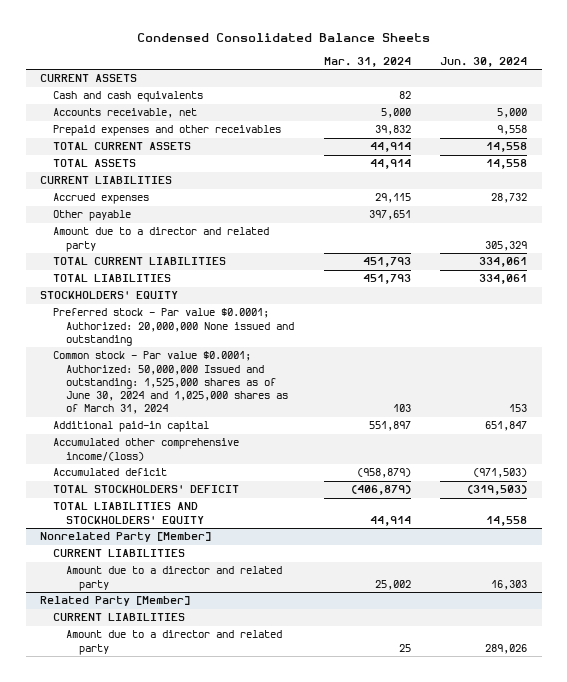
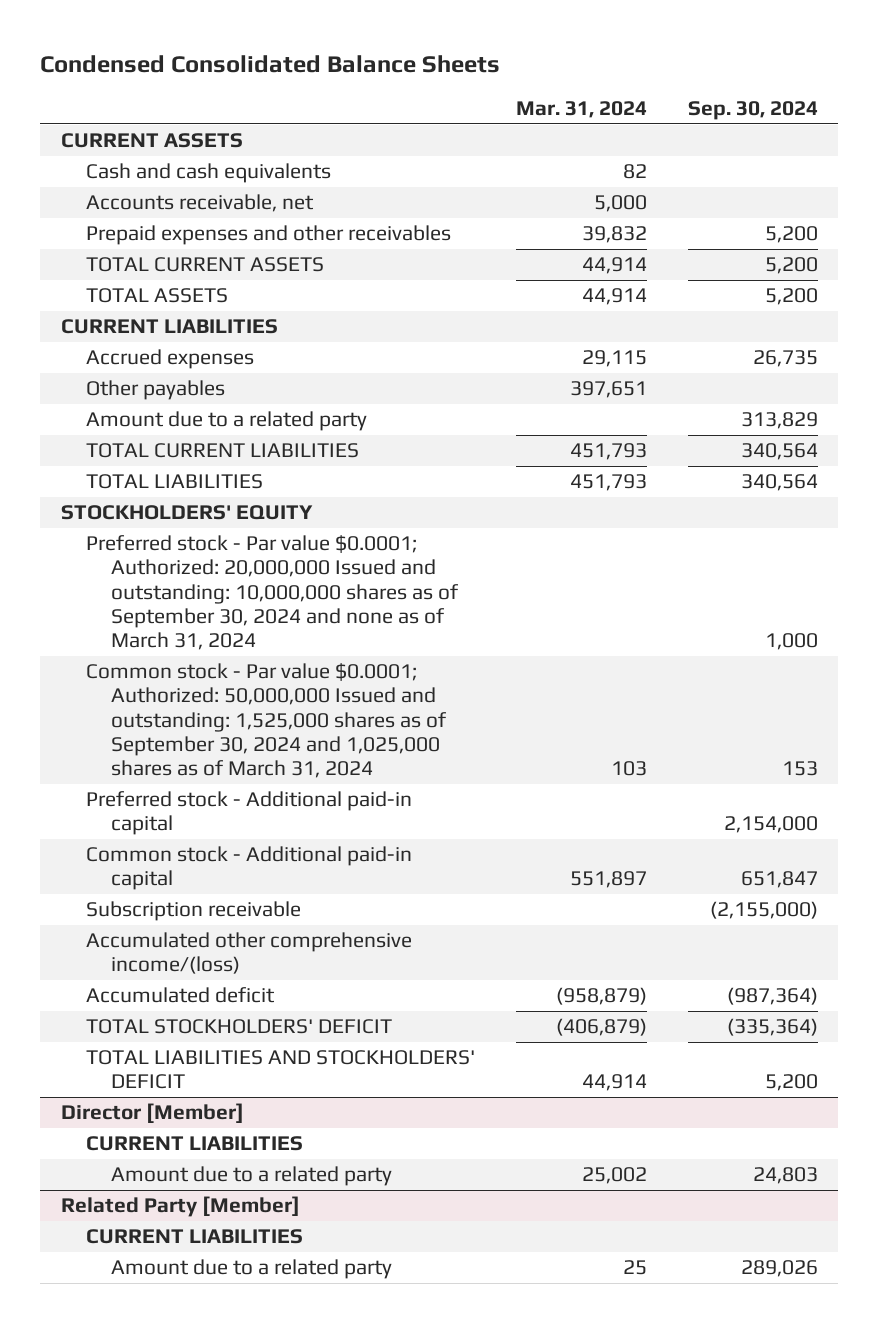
[440,56,528,67] Jun. 30, 2024 -> none
none -> [687,101,818,121] Sep. 30, 2024
[53,210,132,222] Other payable -> [85,380,225,401] Other payables
[53,227,270,252] Amount due to a director and related party -> [85,411,367,432] Amount due to a related party
[53,308,295,346] Preferred stock - Par value $0.0001; Authorized: 20,000,000 None issued and outstanding -> [85,535,460,651] Preferred stock - Par value $0.0001; Authorized: 20,000,000 Issued and outstanding: 10,000,000 shares as of September 30, 2024 and none as of March 31, 2024
[53,351,289,415] Common stock - Par value $0.0001; Authorized: 50,000,000 Issued and outstanding: 1,525,000 shares as of June 30, 2024 and 1,025,000 shares as of March 31, 2024 -> [85,663,448,779] Common stock - Par value $0.0001; Authorized: 50,000,000 Issued and outstanding: 1,525,000 shares as of September 30, 2024 and 1,025,000 shares as of March 31, 2024
none -> [85,791,412,836] Preferred stock - Additional paid-in capital
[53,421,210,433] Additional paid-in capital -> [85,846,412,891] Common stock - Additional paid-in capital
none -> [85,901,301,922] Subscription receivable
[40,532,212,543] Nonrelated Party [Member] -> none
[53,502,205,524] TOTAL LIABILITIES AND STOCKHOLDERS' EQUITY -> [85,1050,475,1090] TOTAL LIABILITIES AND STOCKHOLDERS' DEFICIT
none -> [60,1103,244,1124] Director [Member]
[66,566,283,591] Amount due to a director and related party -> [111,1166,393,1187] Amount due to a related party
[66,630,283,655] Amount due to a director and related party -> [111,1259,393,1280] Amount due to a related party

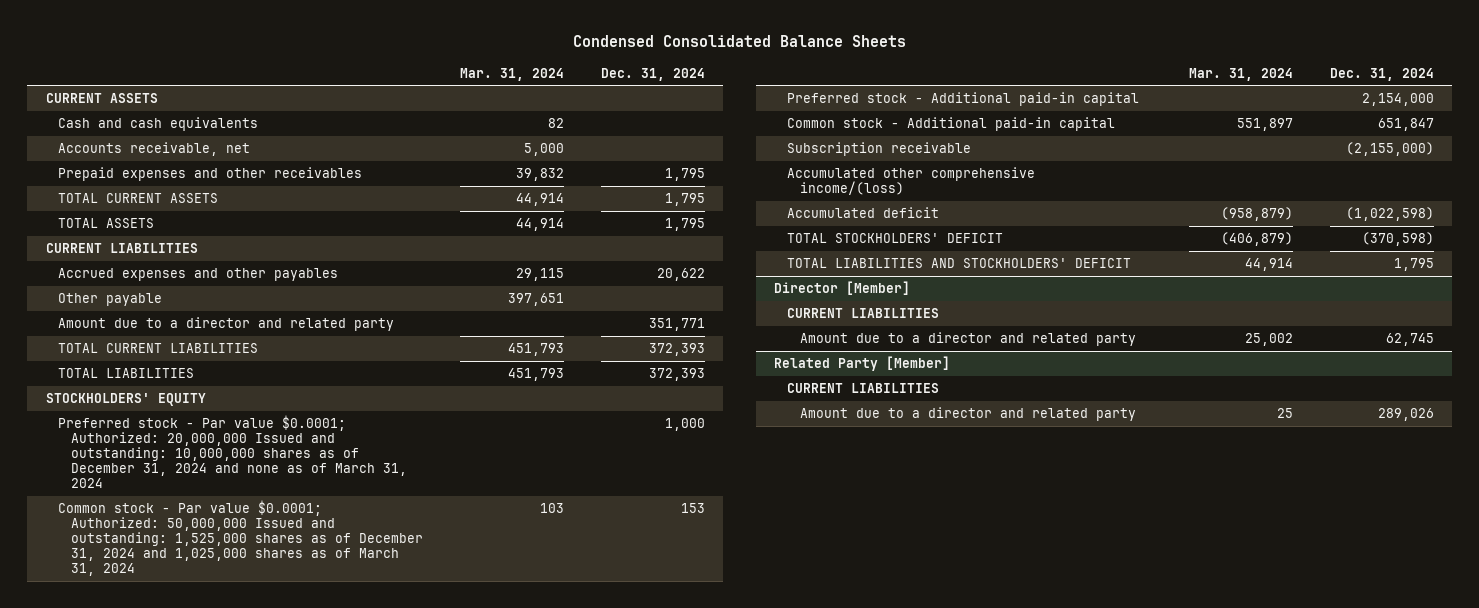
[687,101,818,121] Sep. 30, 2024 -> none
none -> [600,67,705,81] Dec. 31, 2024
[85,349,254,370] Accrued expenses -> [58,268,339,282] Accrued expenses and other payables
[85,380,225,401] Other payables -> [58,293,163,307] Other payable
[85,411,367,432] Amount due to a related party -> [58,317,395,332] Amount due to a director and related party
[85,535,460,651] Preferred stock - Par value $0.0001; Authorized: 20,000,000 Issued and outstanding: 10,000,000 shares as of September 30, 2024 and none as of March 31, 2024 -> [58,415,408,489] Preferred stock - Par value $0.0001; Authorized: 20,000,000 Issued and outstanding: 10,000,000 shares as of December 31, 2024 and none as of March 31, 2024
[85,663,448,779] Common stock - Par value $0.0001; Authorized: 50,000,000 Issued and outstanding: 1,525,000 shares as of September 30, 2024 and 1,025,000 shares as of March 31, 2024 -> [58,500,424,577] Common stock - Par value $0.0001; Authorized: 50,000,000 Issued and outstanding: 1,525,000 shares as of December 31, 2024 and 1,025,000 shares as of March 31, 2024
[111,1166,393,1187] Amount due to a related party -> [800,332,1137,347] Amount due to a director and related party
[111,1259,393,1280] Amount due to a related party -> [800,407,1137,422] Amount due to a director and related party

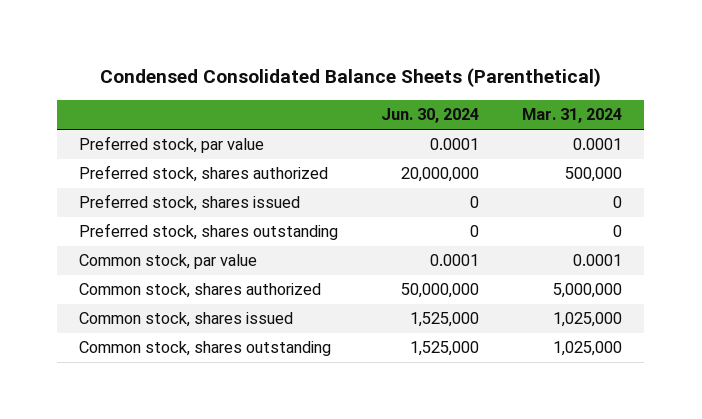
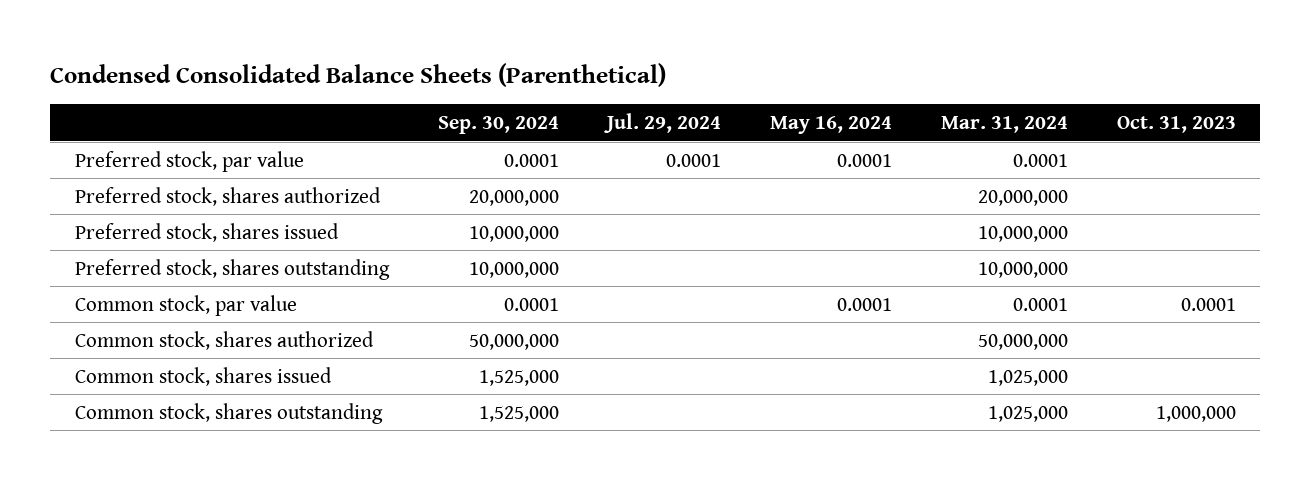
[381,108,480,124] Jun. 30, 2024 -> none
none -> [437,116,559,135] Sep. 30, 2024
none -> [604,113,722,134] Jul. 29, 2024
none -> [770,116,893,135] May 16, 2024
none -> [1116,116,1236,134] Oct. 31, 2023
[565,167,623,183] 500,000 -> [977,189,1068,206] 20,000,000
[613,196,623,209] 0 -> [977,225,1068,242] 10,000,000
[613,225,623,238] 0 -> [977,261,1068,278] 10,000,000
[553,283,623,299] 5,000,000 -> [977,333,1068,350] 50,000,000

